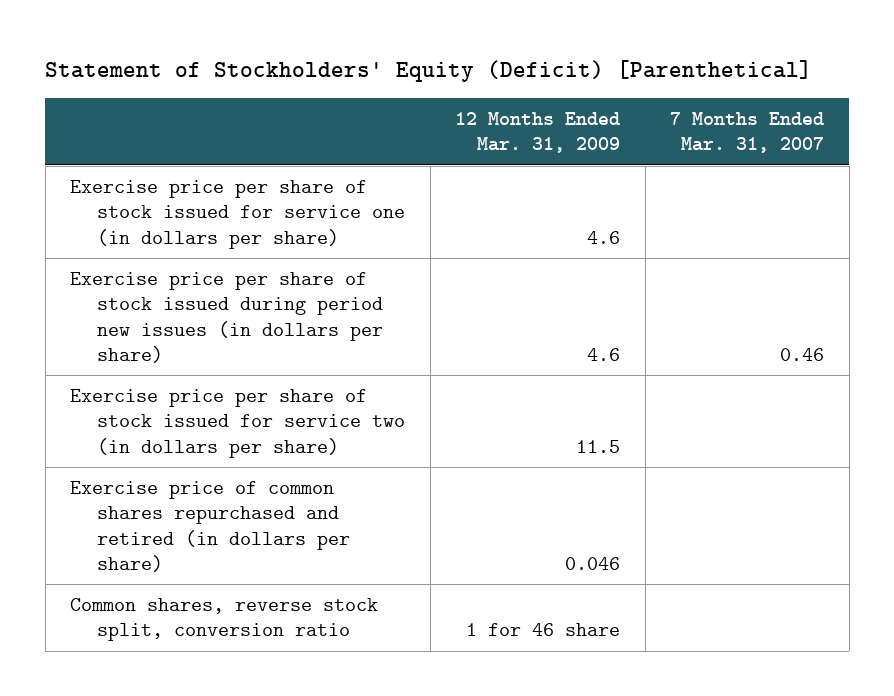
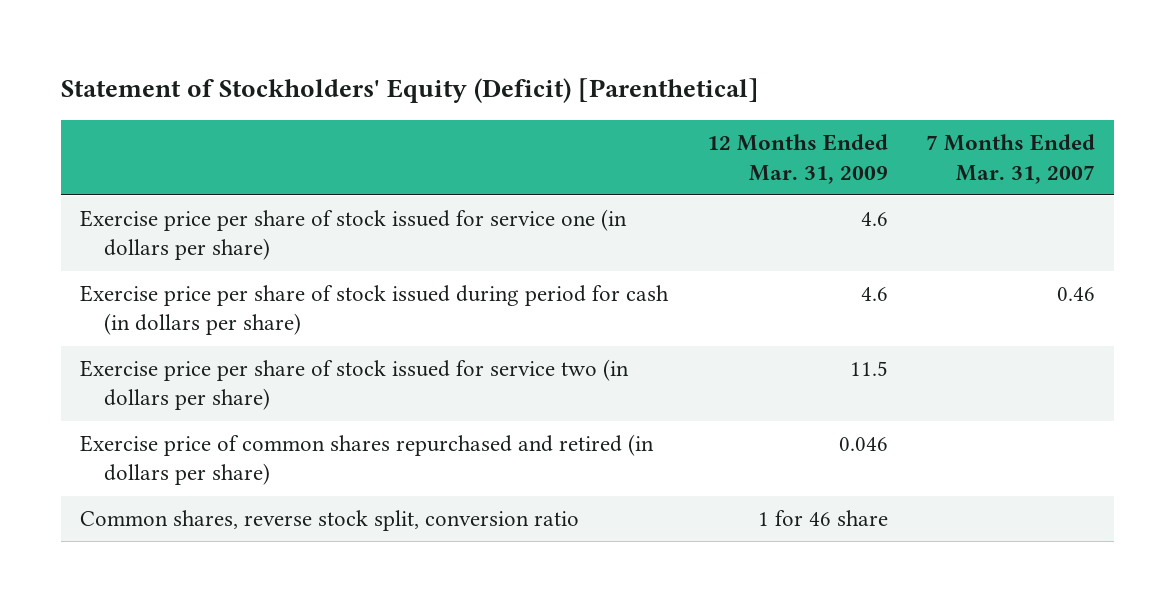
[70,272,384,364] Exercise price per share of stock issued during period new issues (in dollars per share) -> [80,285,670,336] Exercise price per share of stock issued during period for cash (in dollars per share)

